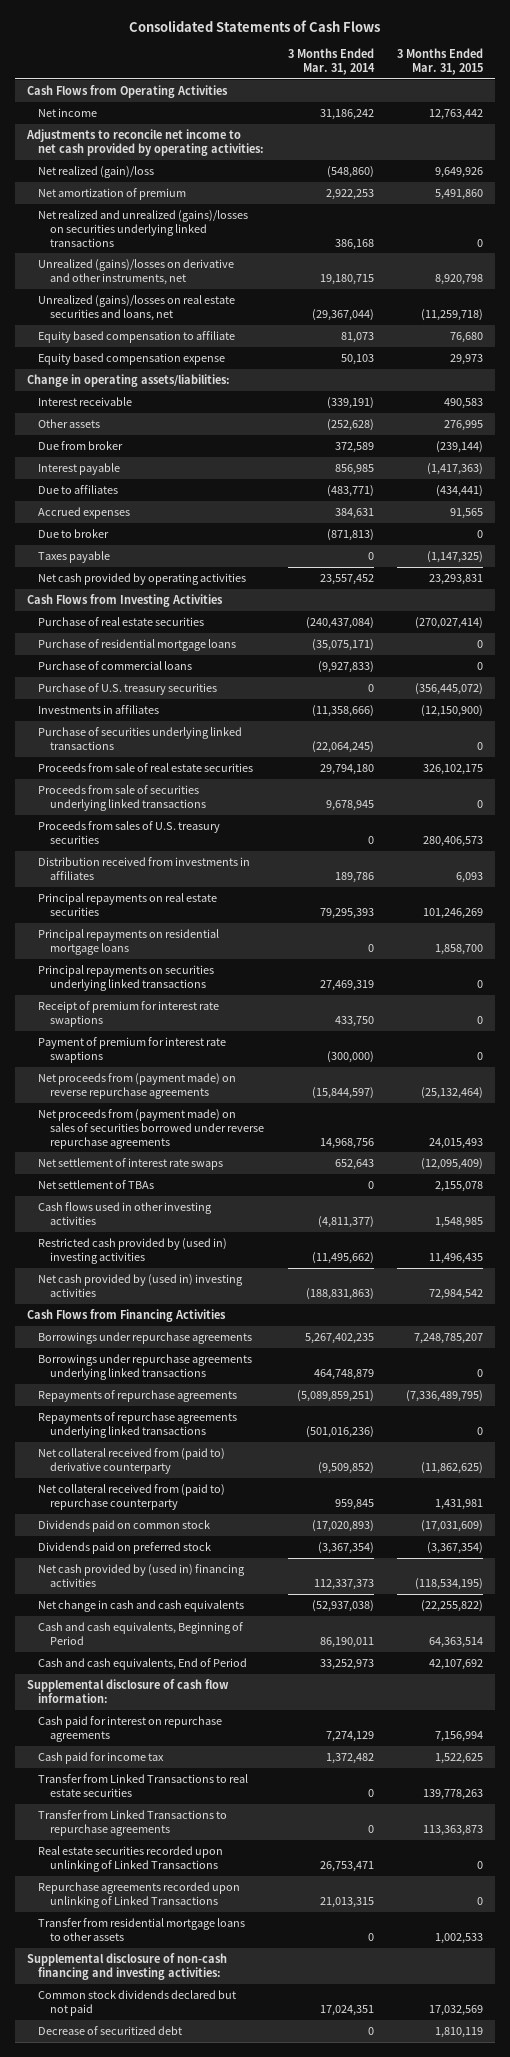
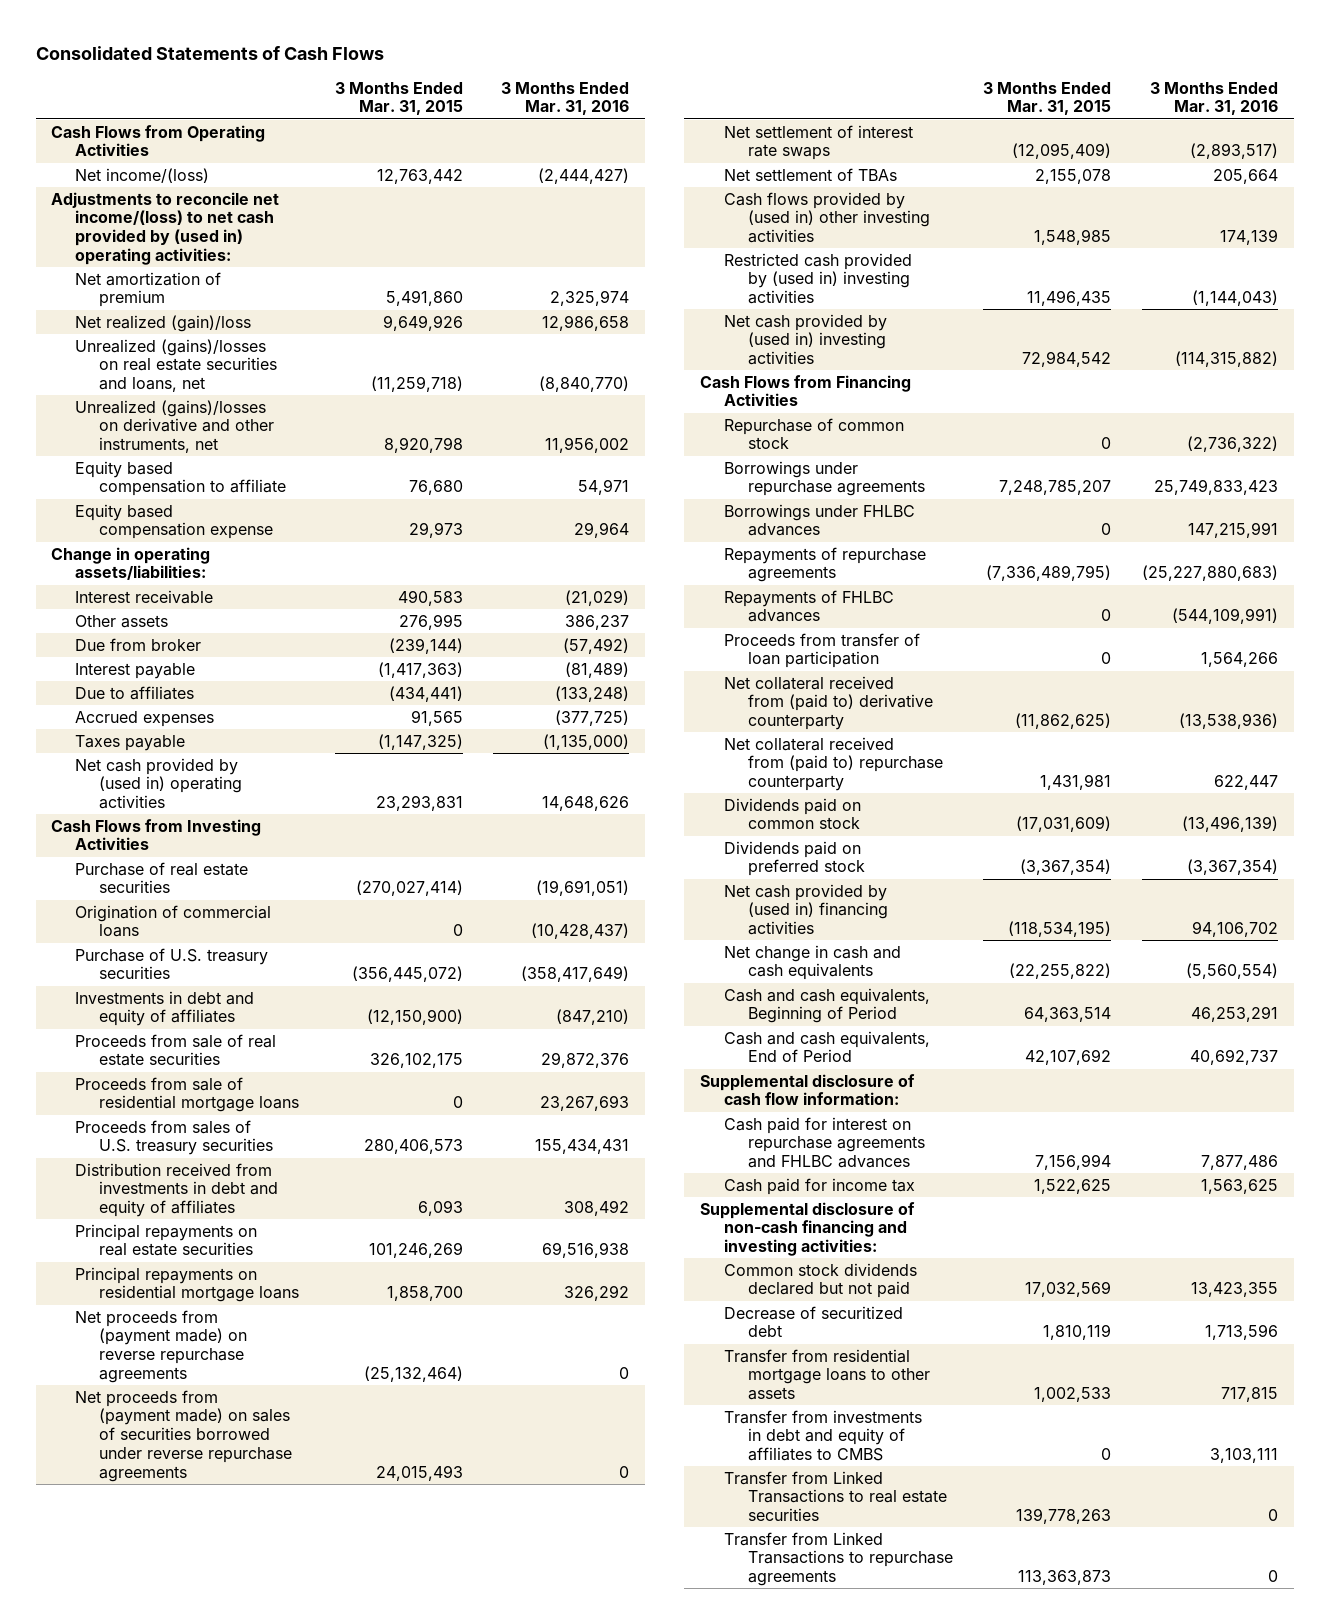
[287,48,375,75] 3 Months Ended Mar. 31, 2014 -> none
none -> [501,81,630,116] 3 Months Ended Mar. 31, 2016
[38,108,98,118] Net income -> [75,167,210,183] Net income/(loss)
[25,129,265,156] Adjustments to reconcile net income to net cash provided by operating activities: -> [51,191,280,265] Adjustments to reconcile net income/(loss) to net cash provided by (used in) operating activities:
[38,210,249,247] Net realized and unrealized (gains)/losses on securities underlying linked transactions -> none
[38,166,155,179] Net realized (gain)/loss -> [75,314,252,332] Net realized (gain)/loss
[38,259,235,285] Unrealized (gains)/losses on derivative and other instruments, net -> [75,399,274,454] Unrealized (gains)/losses on derivative and other instruments, net
[38,529,110,539] Due to broker -> none
[38,573,247,586] Net cash provided by operating activities -> [75,757,242,810] Net cash provided by (used in) operating activities
[38,639,237,652] Purchase of residential mortgage loans -> none
[38,661,193,671] Purchase of commercial loans -> [75,904,272,938] Origination of commercial loans
[38,727,243,750] Purchase of securities underlying linked transactions -> none
[38,705,160,715] Investments in affiliates -> [75,990,255,1027] Investments in debt and equity of affiliates
[38,785,206,811] Proceeds from sale of securities underlying linked transactions -> none
none -> [75,1076,299,1113] Proceeds from sale of residential mortgage loans
[38,857,251,880] Distribution received from investments in affiliates -> [75,1162,278,1218] Distribution received from investments in debt and equity of affiliates
[38,965,215,991] Principal repayments on securities underlying linked transactions -> none
[38,1001,220,1027] Receipt of premium for interest rate swaptions -> none
[38,1037,227,1063] Payment of premium for interest rate swaptions -> none
[38,1202,213,1225] Cash flows used in other investing activities -> [723,191,930,244] Cash flows provided by (used in) other investing activities
none -> [723,417,904,450] Repurchase of common stock
[38,1354,253,1380] Borrowings under repurchase agreements underlying linked transactions -> none
none -> [723,503,915,537] Borrowings under FHLBC advances
[38,1412,238,1438] Repayments of repurchase agreements underlying linked transactions -> none
none -> [723,589,894,623] Repayments of FHLBC advances
none -> [723,632,920,669] Proceeds from transfer of loan participation
[38,1716,223,1742] Cash paid for interest on repurchase agreements -> [723,1116,925,1169] Cash paid for interest on repurchase agreements and FHLBC advances
[38,1846,224,1872] Real estate securities recorded upon unlinking of Linked Transactions -> none
[38,1882,241,1908] Repurchase agreements recorded upon unlinking of Linked Transactions -> none
[38,1918,246,1941] Transfer from residential mortgage loans to other assets -> [723,1348,930,1401] Transfer from residential mortgage loans to other assets
none -> [723,1409,922,1462] Transfer from investments in debt and equity of affiliates to CMBS
[38,1774,249,1797] Transfer from Linked Transactions to real estate securities -> [723,1470,947,1522] Transfer from Linked Transactions to real estate securities
[38,1810,228,1836] Transfer from Linked Transactions to repurchase agreements -> [723,1531,953,1587] Transfer from Linked Transactions to repurchase agreements

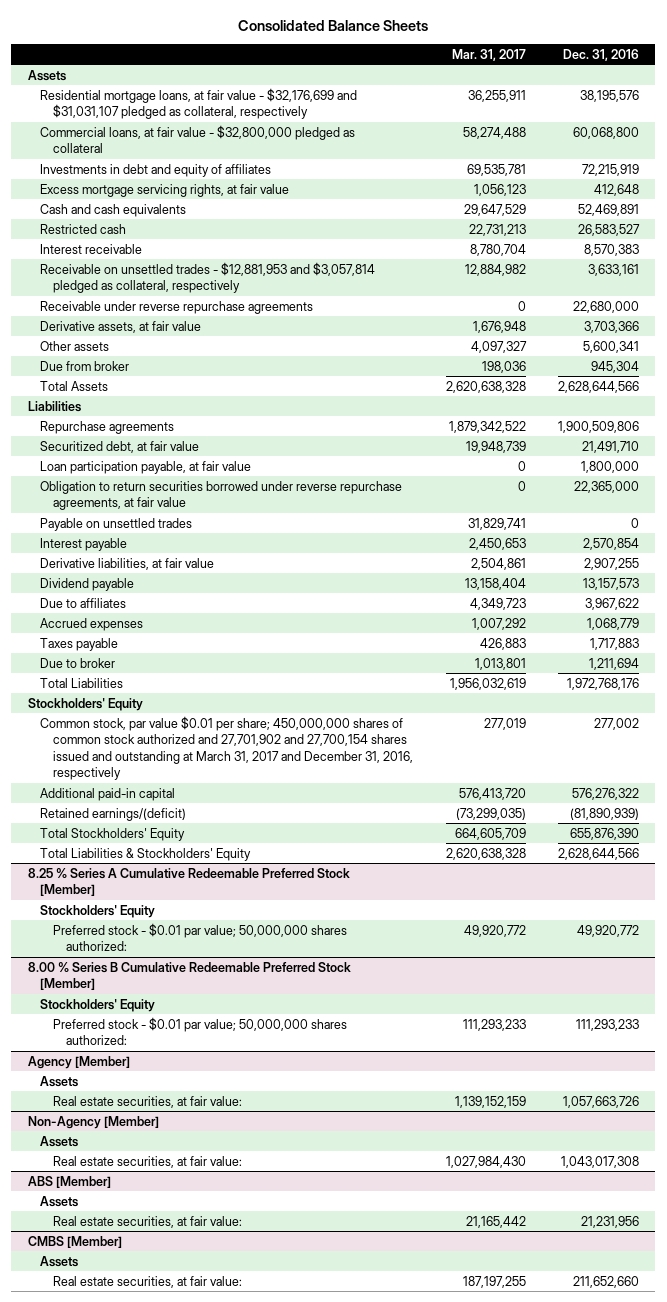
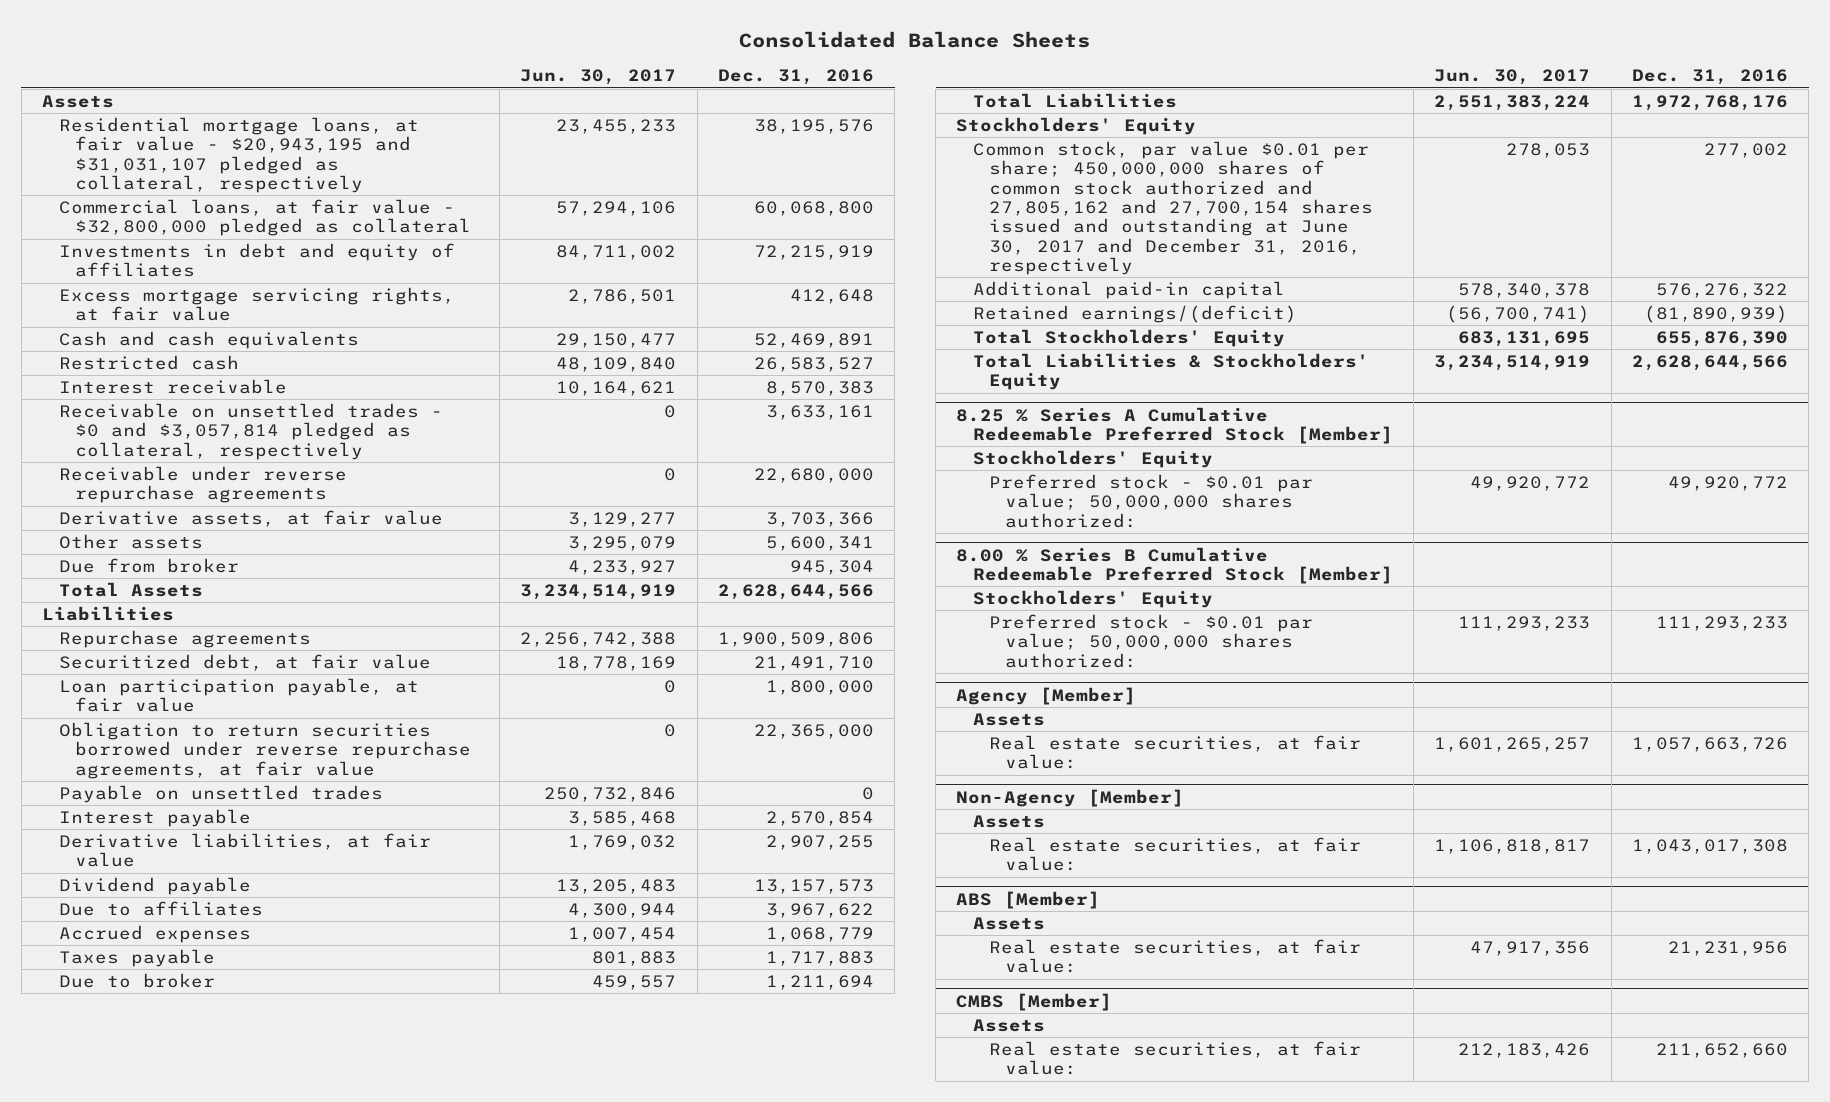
[451,48,526,61] Mar. 31, 2017 -> none
none -> [520,69,677,86] Jun. 30, 2017
[40,87,358,120] Residential mortgage loans, at fair value - $32,176,699 and $31,031,107 pledged as collateral, respectively -> [58,116,419,193] Residential mortgage loans, at fair value - $20,943,195 and $31,031,107 pledged as collateral, respectively
[40,261,376,294] Receivable on unsettled trades - $12,881,953 and $3,057,814 pledged as collateral, respectively -> [58,402,443,460] Receivable on unsettled trades - $0 and $3,057,814 pledged as collateral, respectively
[40,715,414,781] Common stock, par value $0.01 per share; 450,000,000 shares of common stock authorized and 27,701,902 and 27,700,154 shares issued and outstanding at March 31, 2017 and December 31, 2016, respectively -> [972,140,1373,275] Common stock, par value $0.01 per share; 450,000,000 shares of common stock authorized and 27,805,162 and 27,700,154 shares issued and outstanding at June 30, 2017 and December 31, 2016, respectively

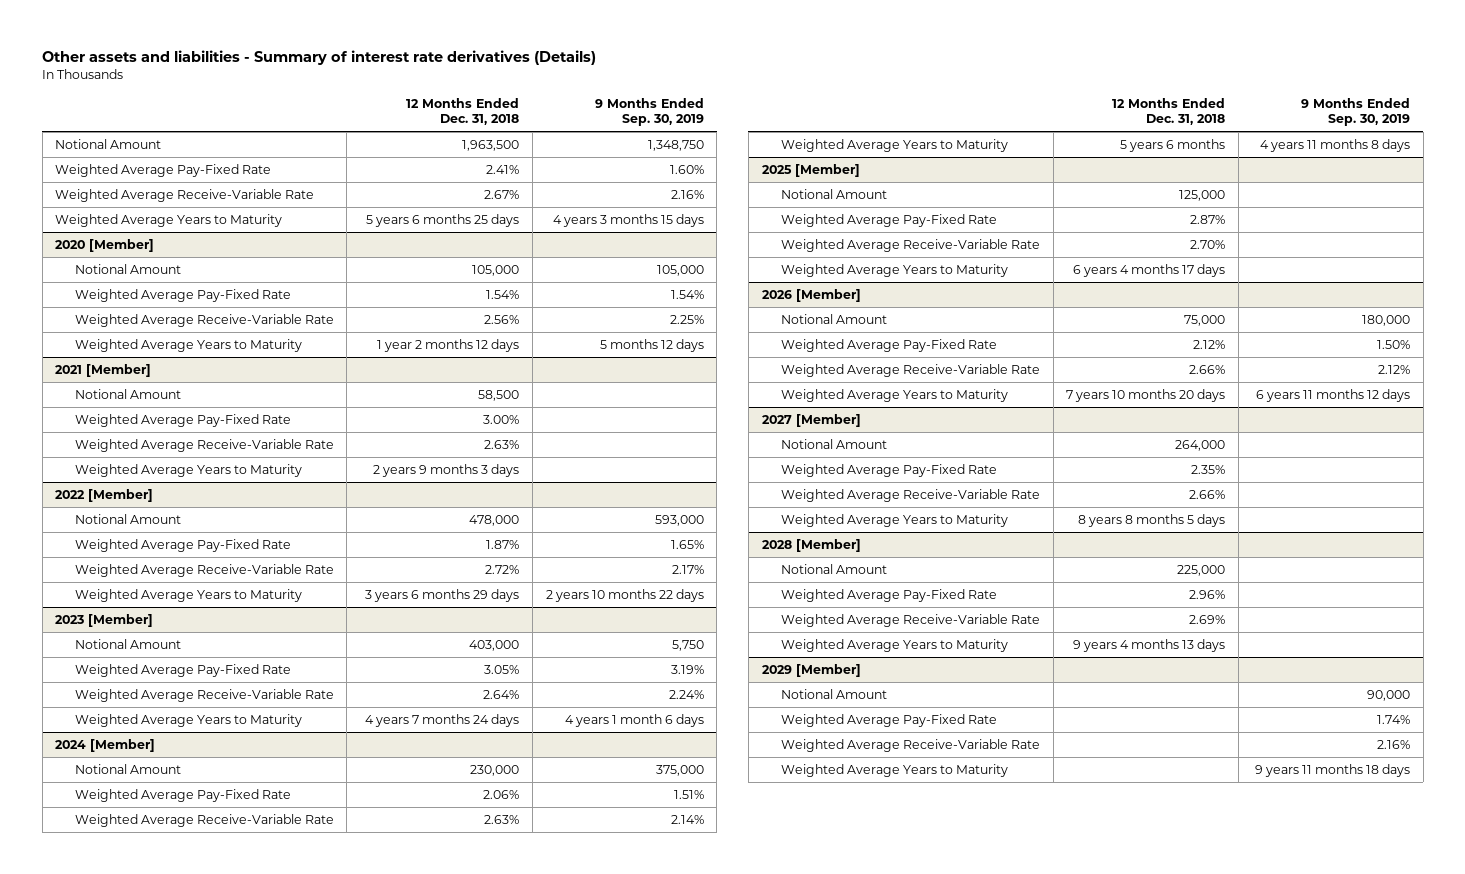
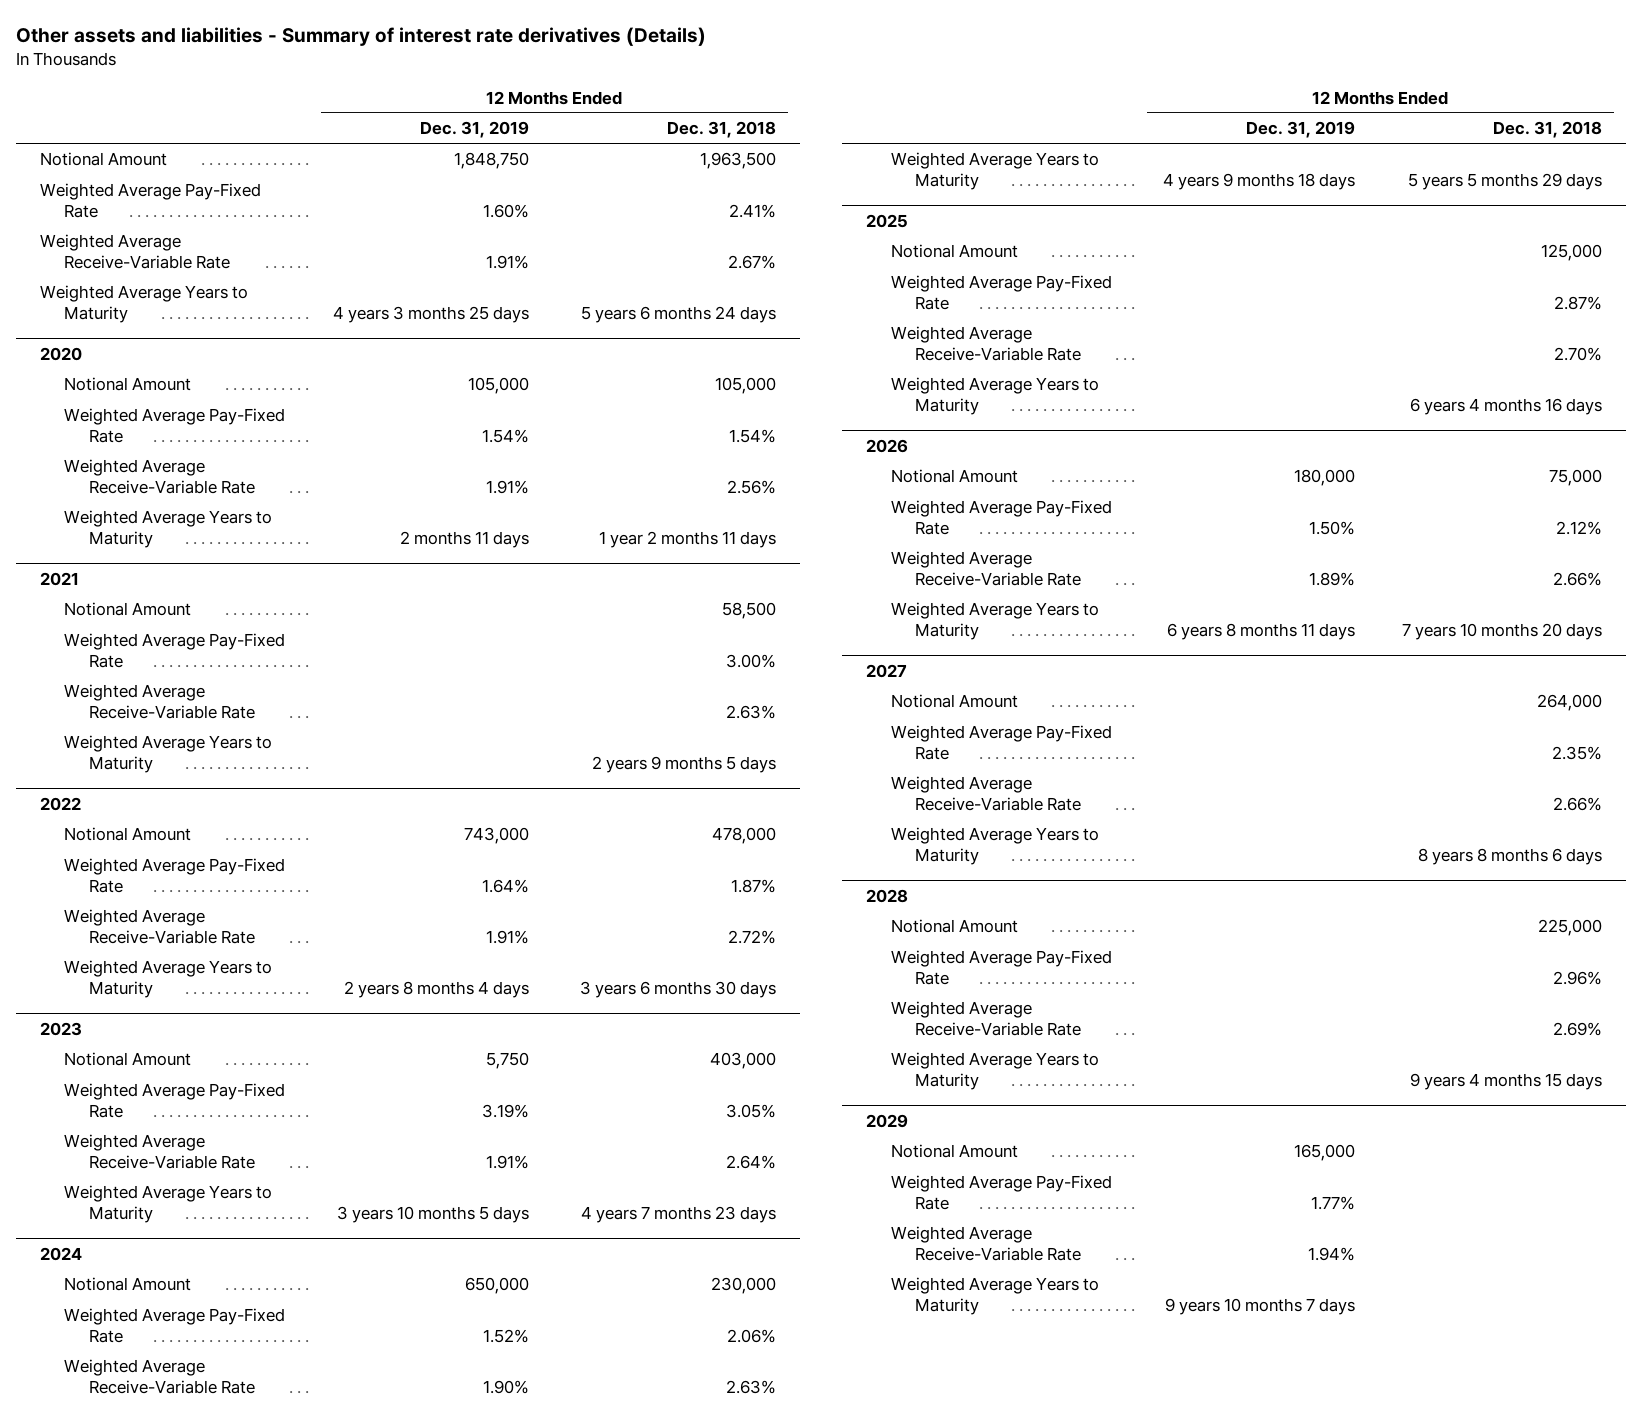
[594,98,704,127] 9 Months Ended Sep. 30, 2019 -> none
none -> [419,121,529,139] Dec. 31, 2019
[366,213,520,227] 5 years 6 months 25 days -> [580,305,776,323] 5 years 6 months 24 days
[55,238,155,252] 2020 [Member] -> [39,346,82,361] 2020
[377,338,520,352] 1 year 2 months 12 days -> [598,530,776,548] 1 year 2 months 11 days
[55,363,152,377] 2021 [Member] -> [39,571,79,586] 2021
[373,463,520,477] 2 years 9 months 3 days -> [591,755,776,773] 2 years 9 months 5 days
[55,488,154,502] 2022 [Member] -> [39,796,81,811] 2022
[365,588,520,602] 3 years 6 months 29 days -> [579,980,776,998] 3 years 6 months 30 days
[55,613,154,627] 2023 [Member] -> [39,1021,82,1036] 2023
[365,713,520,727] 4 years 7 months 24 days -> [580,1205,776,1223] 4 years 7 months 23 days
[55,738,156,752] 2024 [Member] -> [39,1246,82,1261] 2024
[1120,138,1226,152] 5 years 6 months -> [1408,172,1603,190] 5 years 5 months 29 days
[761,163,860,177] 2025 [Member] -> [865,213,908,228] 2025
[1073,263,1226,277] 6 years 4 months 17 days -> [1410,397,1603,415] 6 years 4 months 16 days
[761,288,861,302] 2026 [Member] -> [865,438,908,453] 2026
[761,413,861,427] 2027 [Member] -> [865,663,907,678] 2027
[1078,513,1226,527] 8 years 8 months 5 days -> [1418,847,1603,865] 8 years 8 months 6 days
[761,538,861,552] 2028 [Member] -> [865,888,908,903] 2028
[1073,638,1226,652] 9 years 4 months 13 days -> [1410,1072,1603,1090] 9 years 4 months 15 days
[761,663,861,677] 2029 [Member] -> [865,1113,908,1128] 2029

